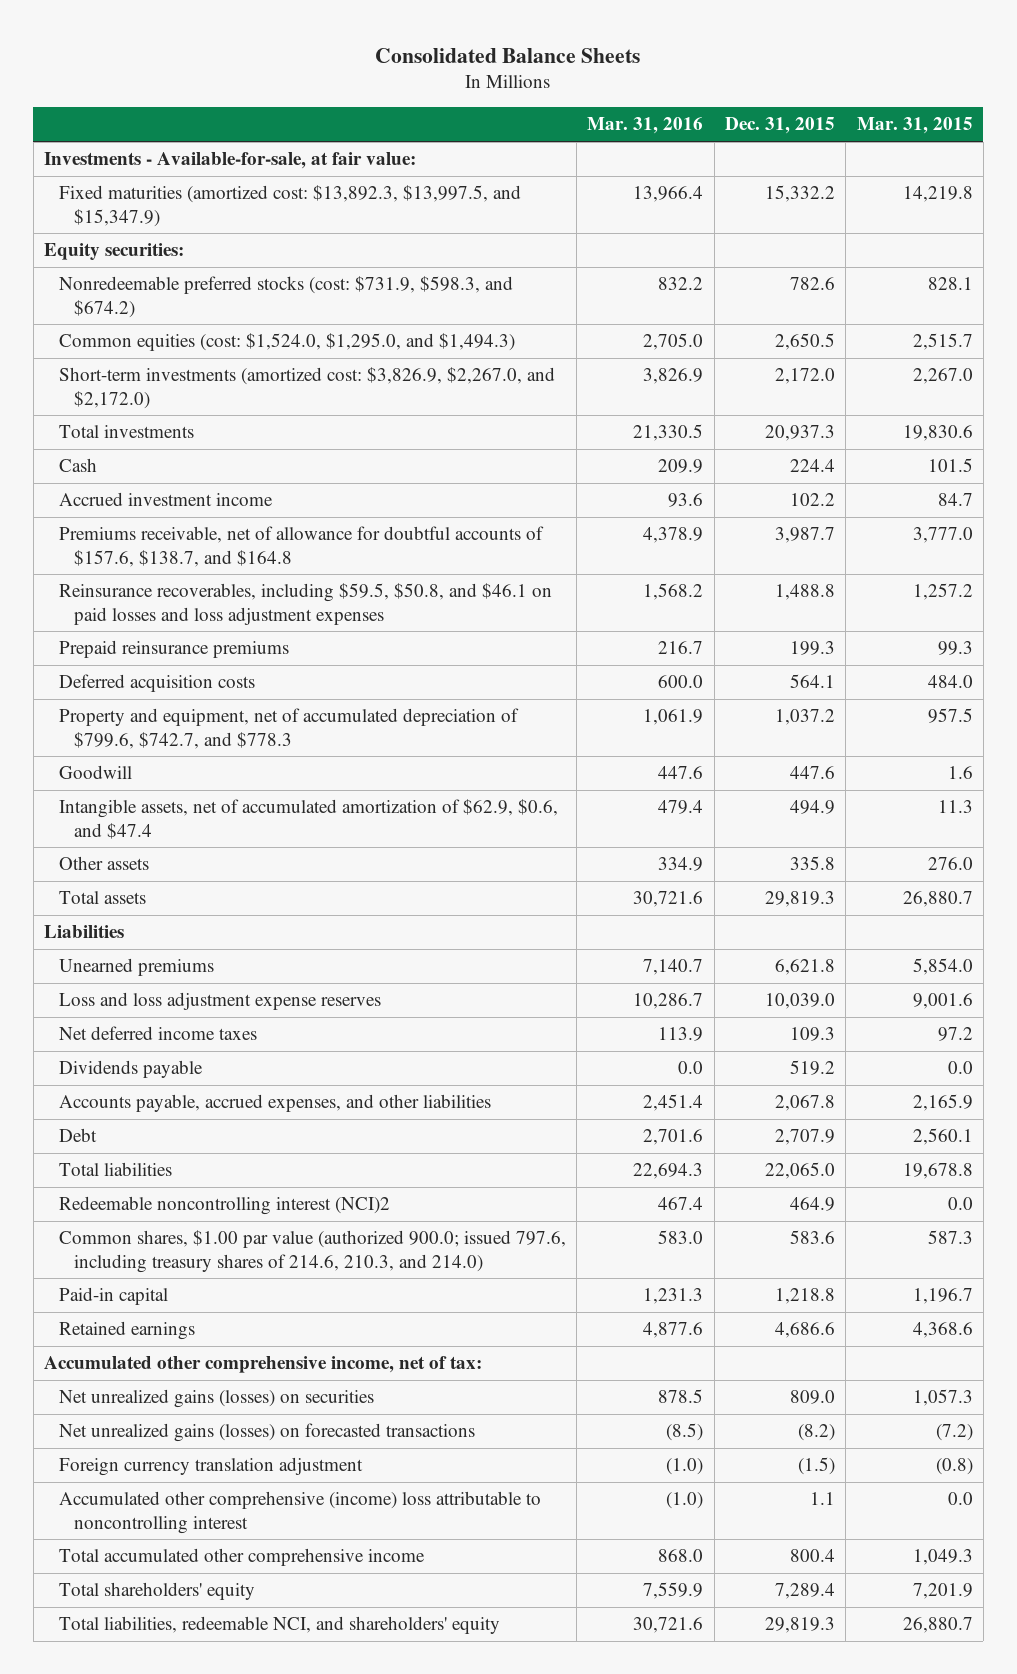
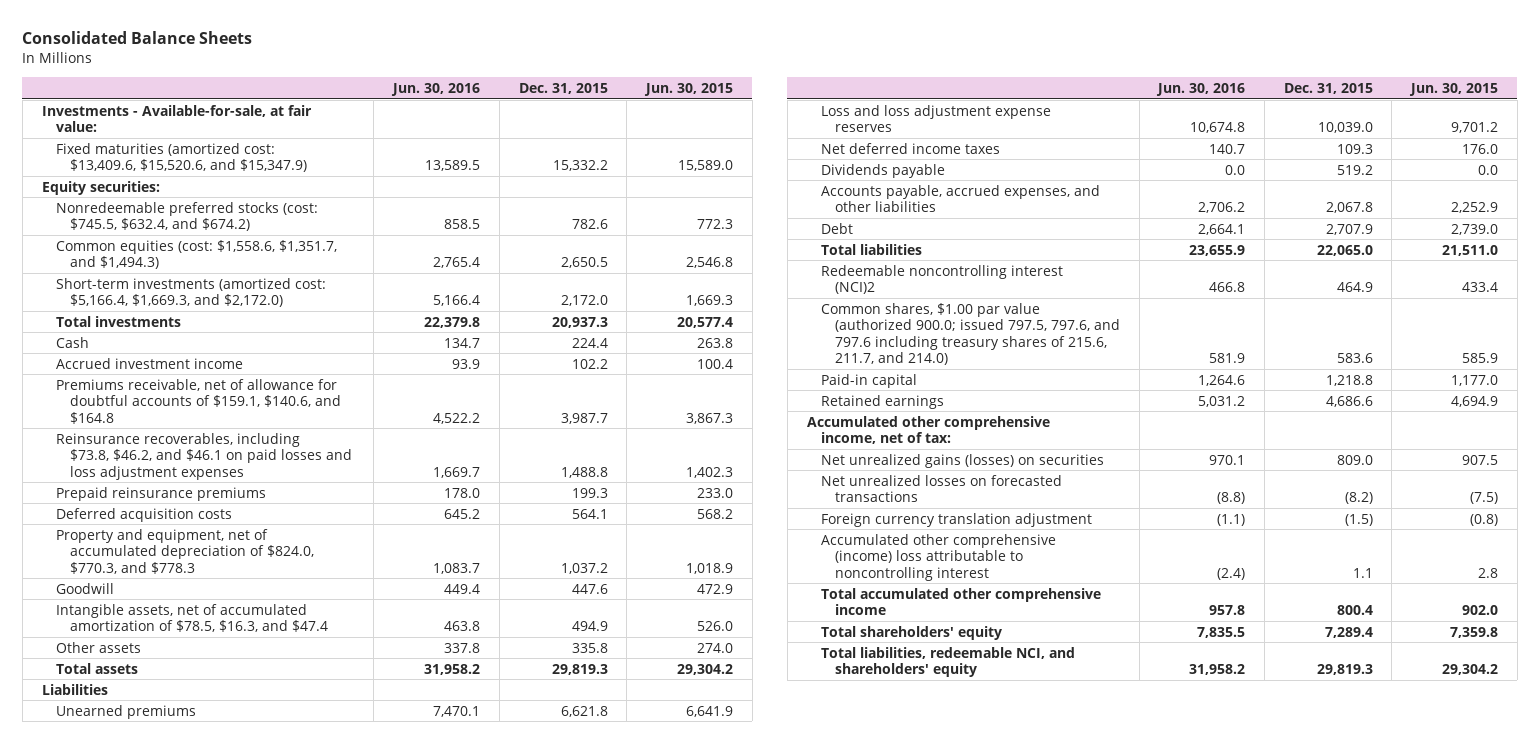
[587,117,704,135] Mar. 31, 2016 -> none
[856,117,973,135] Mar. 31, 2015 -> none
none -> [391,82,481,96] Jun. 30, 2016
none -> [643,82,733,96] Jun. 30, 2015
[58,185,521,227] Fixed maturities (amortized cost: $13,892.3, $13,997.5, and $15,347.9) -> [55,142,307,173] Fixed maturities (amortized cost: $13,409.6, $15,520.6, and $15,347.9)
[58,276,513,318] Nonredeemable preferred stocks (cost: $731.9, $598.3, and $674.2) -> [55,201,318,232] Nonredeemable preferred stocks (cost: $745.5, $632.4, and $674.2)
[58,333,515,352] Common equities (cost: $1,524.0, $1,295.0, and $1,494.3) -> [55,239,337,270] Common equities (cost: $1,558.6, $1,351.7, and $1,494.3)
[58,367,555,409] Short-term investments (amortized cost: $3,826.9, $2,267.0, and $2,172.0) -> [55,277,326,308] Short-term investments (amortized cost: $5,166.4, $1,669.3, and $2,172.0)
[58,526,544,567] Premiums receivable, net of allowance for doubtful accounts of $157.6, $138.7, and $164.8 -> [55,378,341,424] Premiums receivable, net of allowance for doubtful accounts of $159.1, $140.6, and $164.8
[58,583,552,625] Reinsurance recoverables, including $59.5, $50.8, and $46.1 on paid losses and loss adjustment expenses -> [55,432,352,480] Reinsurance recoverables, including $73.8, $46.2, and $46.1 on paid losses and loss adjustment expenses
[58,708,519,749] Property and equipment, net of accumulated depreciation of $799.6, $742.7, and $778.3 -> [55,528,314,574] Property and equipment, net of accumulated depreciation of $824.0, $770.3, and $778.3
[58,799,558,839] Intangible assets, net of accumulated amortization of $62.9, $0.6, and $47.4 -> [55,603,328,633] Intangible assets, net of accumulated amortization of $78.5, $16.3, and $47.4
[58,1230,566,1273] Common shares, $1.00 par value (authorized 900.0; issued 797.6, including treasury shares of 214.6, 210.3, and 214.0) -> [820,302,1120,366] Common shares, $1.00 par value (authorized 900.0; issued 797.5, 797.6, and 797.6 including treasury shares of 215.6, 211.7, and 214.0)
[58,1423,475,1443] Net unrealized gains (losses) on forecasted transactions -> [820,474,1062,503] Net unrealized losses on forecasted transactions

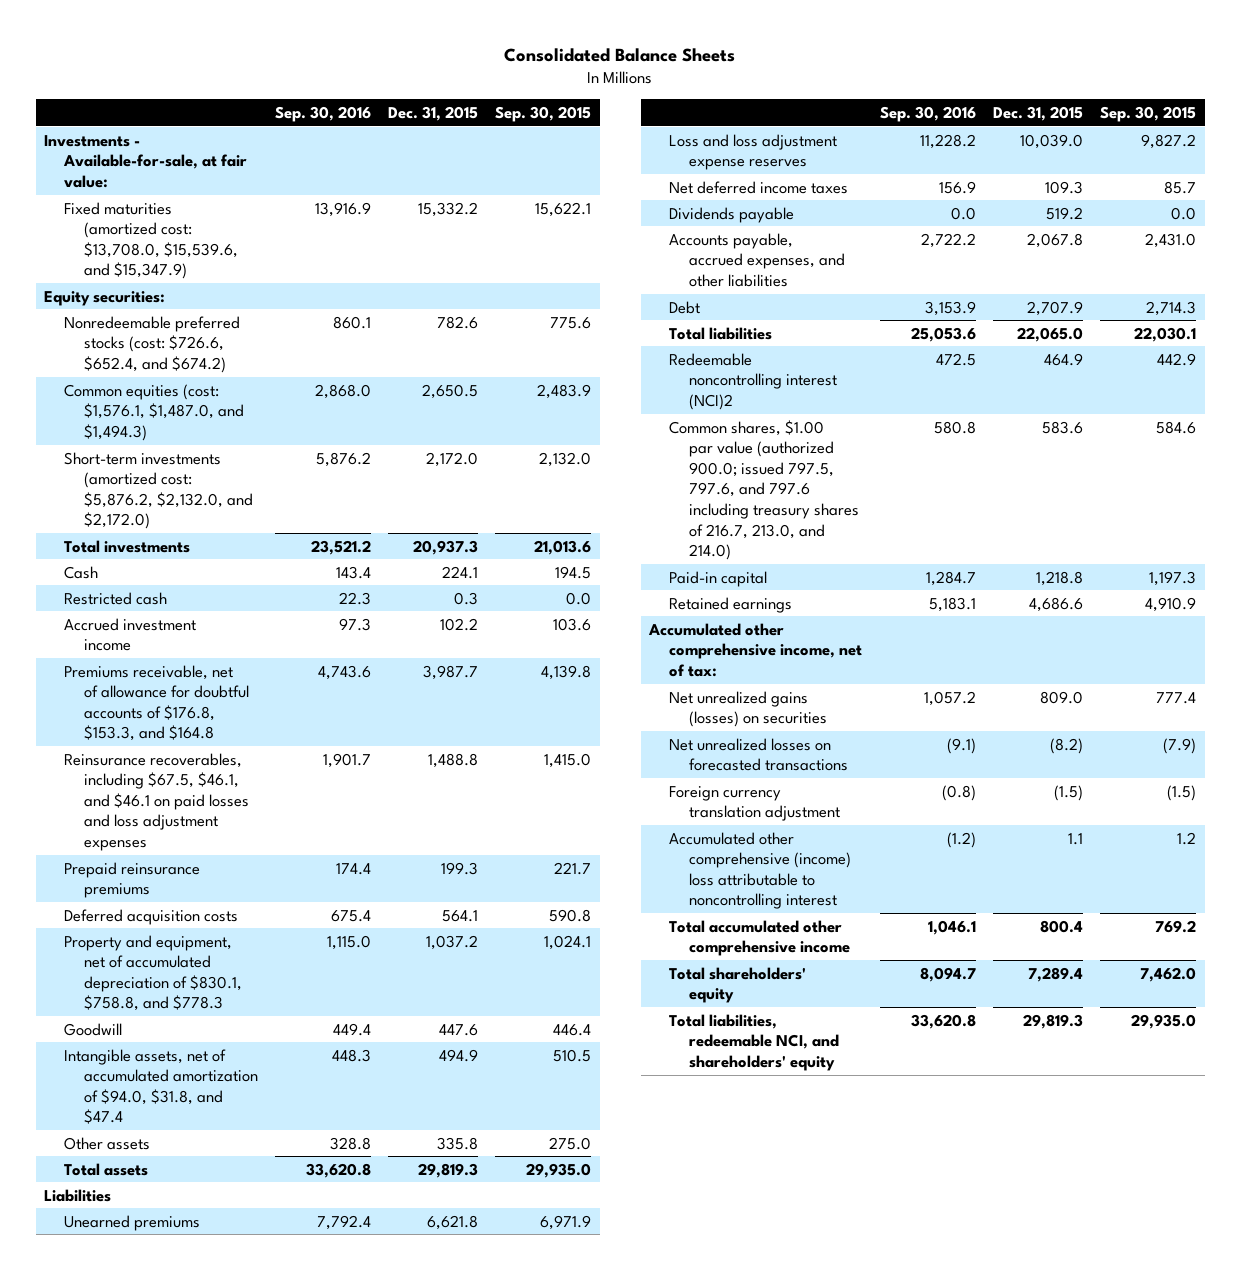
[391,82,481,96] Jun. 30, 2016 -> none
[643,82,733,96] Jun. 30, 2015 -> none
none -> [275,106,372,123] Sep. 30, 2016
none -> [495,106,592,123] Sep. 30, 2015
[55,142,307,173] Fixed maturities (amortized cost: $13,409.6, $15,520.6, and $15,347.9) -> [64,201,238,280] Fixed maturities (amortized cost: $13,708.0, $15,539.6, and $15,347.9)
[55,201,318,232] Nonredeemable preferred stocks (cost: $745.5, $632.4, and $674.2) -> [64,315,241,373] Nonredeemable preferred stocks (cost: $726.6, $652.4, and $674.2)
[55,239,337,270] Common equities (cost: $1,558.6, $1,351.7, and $1,494.3) -> [64,383,244,441] Common equities (cost: $1,576.1, $1,487.0, and $1,494.3)
[55,277,326,308] Short-term investments (amortized cost: $5,166.4, $1,669.3, and $2,172.0) -> [64,451,253,530] Short-term investments (amortized cost: $5,876.2, $2,132.0, and $2,172.0)
[571,337,608,348] 224.4 -> [442,565,479,579] 224.1
none -> [64,591,168,605] Restricted cash
[55,378,341,424] Premiums receivable, net of allowance for doubtful accounts of $159.1, $140.6, and $164.8 -> [64,664,249,742] Premiums receivable, net of allowance for doubtful accounts of $176.8, $153.3, and $164.8
[55,432,352,480] Reinsurance recoverables, including $73.8, $46.2, and $46.1 on paid losses and loss adjustment expenses -> [64,752,249,851] Reinsurance recoverables, including $67.5, $46.1, and $46.1 on paid losses and loss adjustment expenses
[55,528,314,574] Property and equipment, net of accumulated depreciation of $824.0, $770.3, and $778.3 -> [64,934,242,1012] Property and equipment, net of accumulated depreciation of $830.1, $758.8, and $778.3
[55,603,328,633] Intangible assets, net of accumulated amortization of $78.5, $16.3, and $47.4 -> [64,1048,258,1125] Intangible assets, net of accumulated amortization of $94.0, $31.8, and $47.4
[820,302,1120,366] Common shares, $1.00 par value (authorized 900.0; issued 797.5, 797.6, and 797.6 including treasury shares of 215.6, 211.7, and 214.0) -> [668,419,859,561] Common shares, $1.00 par value (authorized 900.0; issued 797.5, 797.6, and 797.6 including treasury shares of 216.7, 213.0, and 214.0)

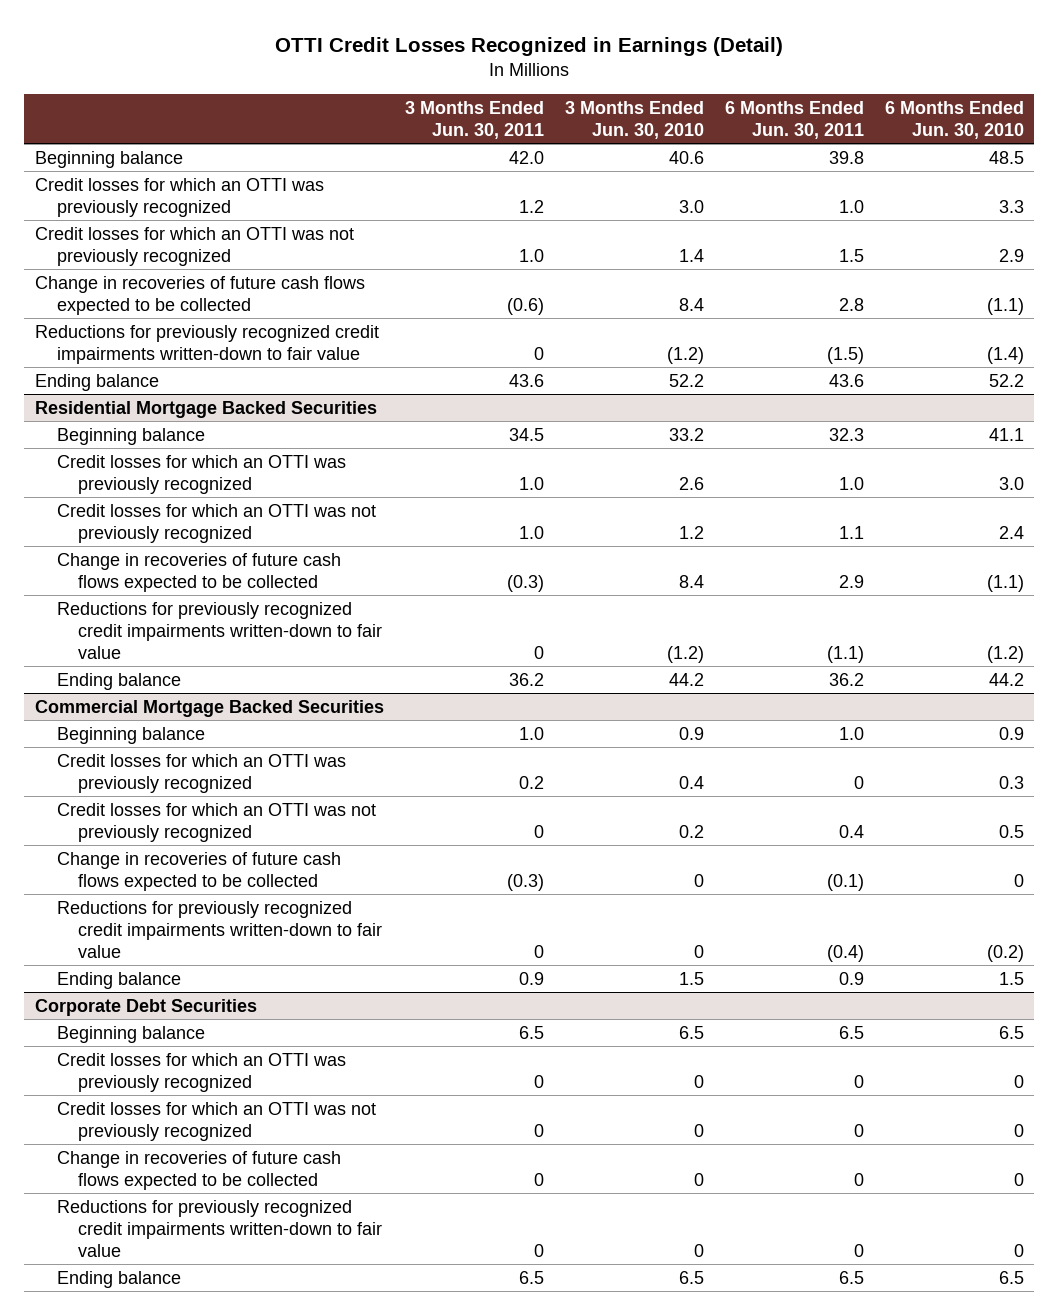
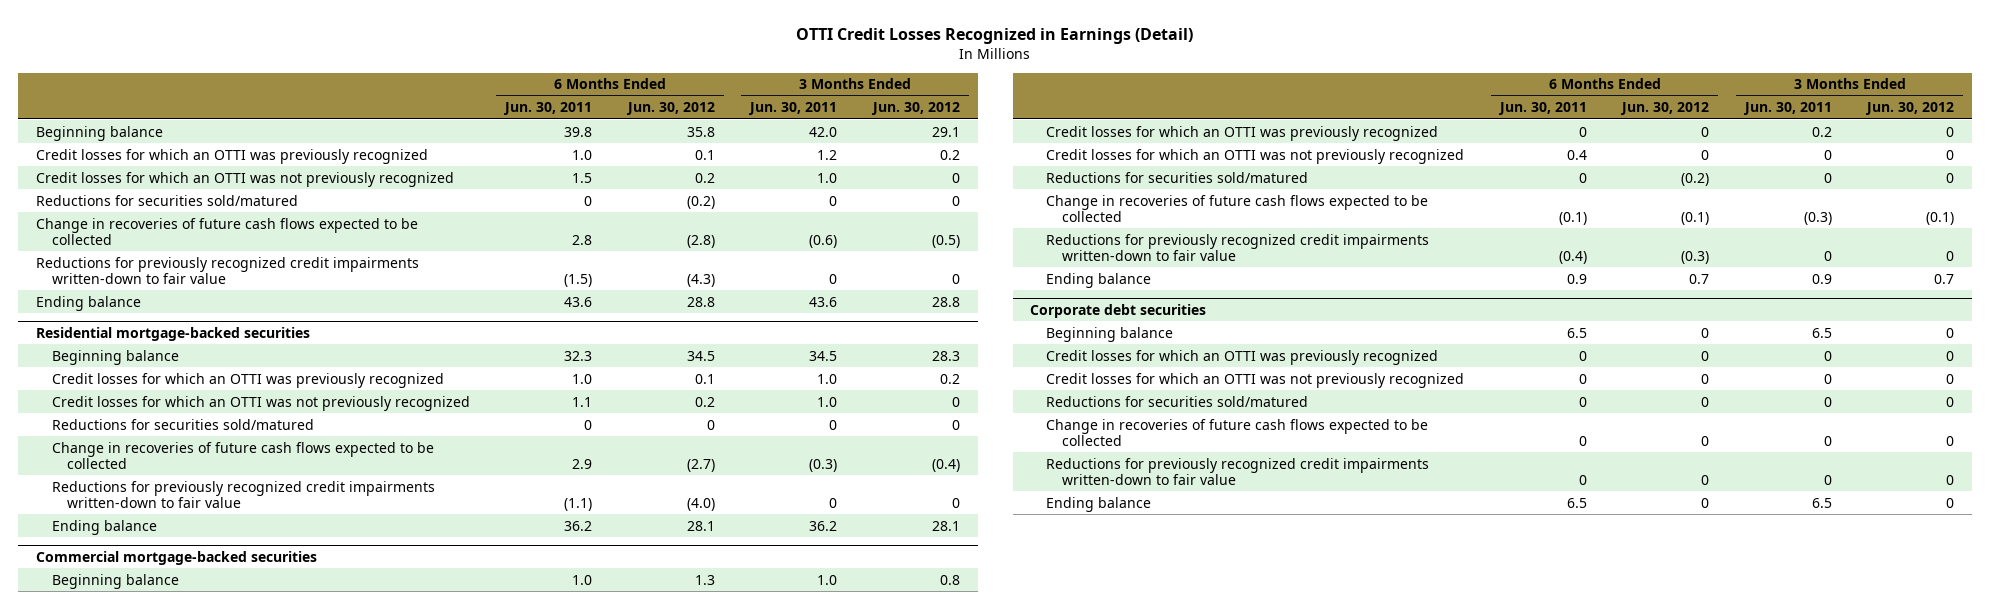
[564,101,704,140] 3 Months Ended Jun. 30, 2010 -> none
[884,101,1024,140] 6 Months Ended Jun. 30, 2010 -> none
none -> [625,102,715,116] Jun. 30, 2012
none -> [870,102,960,116] Jun. 30, 2012
none -> [35,194,298,206] Reductions for securities sold/matured
[34,400,377,418] Residential Mortgage Backed Securities -> [35,326,310,341] Residential mortgage-backed securities
none -> [51,418,314,430] Reductions for securities sold/matured
[34,699,384,717] Commercial Mortgage Backed Securities -> [35,550,317,565] Commercial mortgage-backed securities
none -> [1046,171,1309,183] Reductions for securities sold/matured
[34,998,257,1016] Corporate Debt Securities -> [1030,303,1207,318] Corporate debt securities
none -> [1046,395,1309,407] Reductions for securities sold/matured

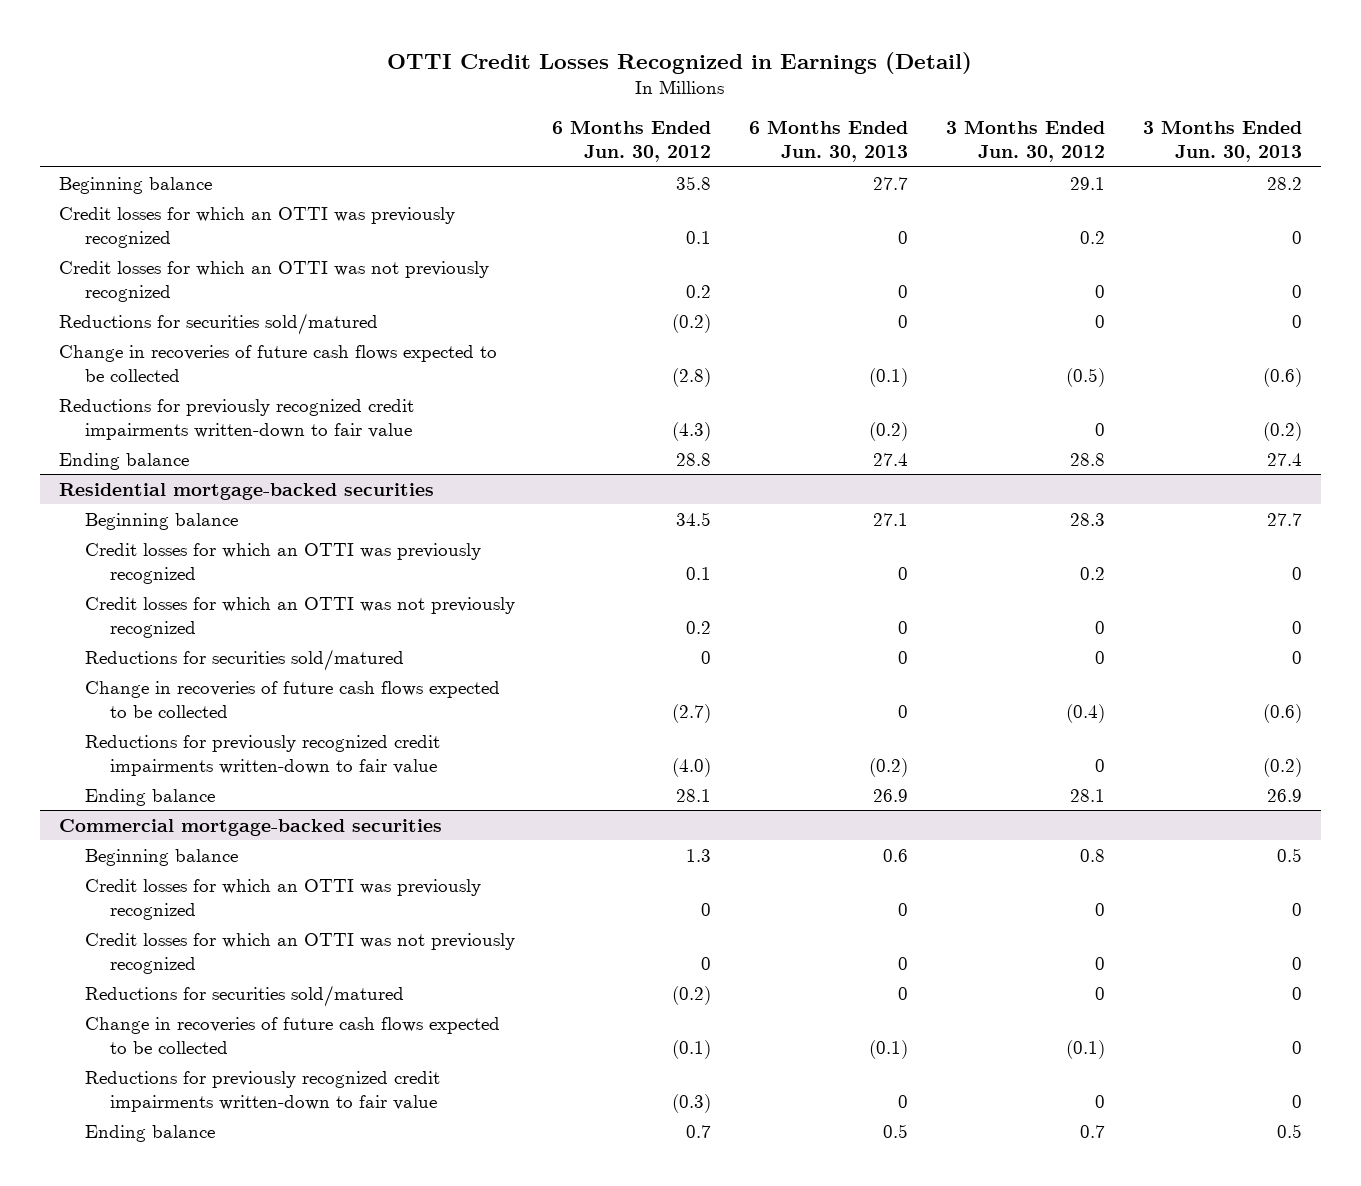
[503,102,593,116] Jun. 30, 2011 -> none
[748,102,838,116] Jun. 30, 2011 -> none
none -> [749,119,909,162] 6 Months Ended Jun. 30, 2013
none -> [1142,119,1302,162] 3 Months Ended Jun. 30, 2013
[1030,303,1207,318] Corporate debt securities -> none
[1046,326,1174,342] Beginning balance -> none
[1046,349,1439,365] Credit losses for which an OTTI was previously recognized -> none
[1046,372,1465,388] Credit losses for which an OTTI was not previously recognized -> none
[1046,395,1309,407] Reductions for securities sold/matured -> none
[1046,418,1429,446] Change in recoveries of future cash flows expected to be collected -> none
[1046,457,1430,485] Reductions for previously recognized credit impairments written-down to fair value -> none
[1046,496,1152,512] Ending balance -> none

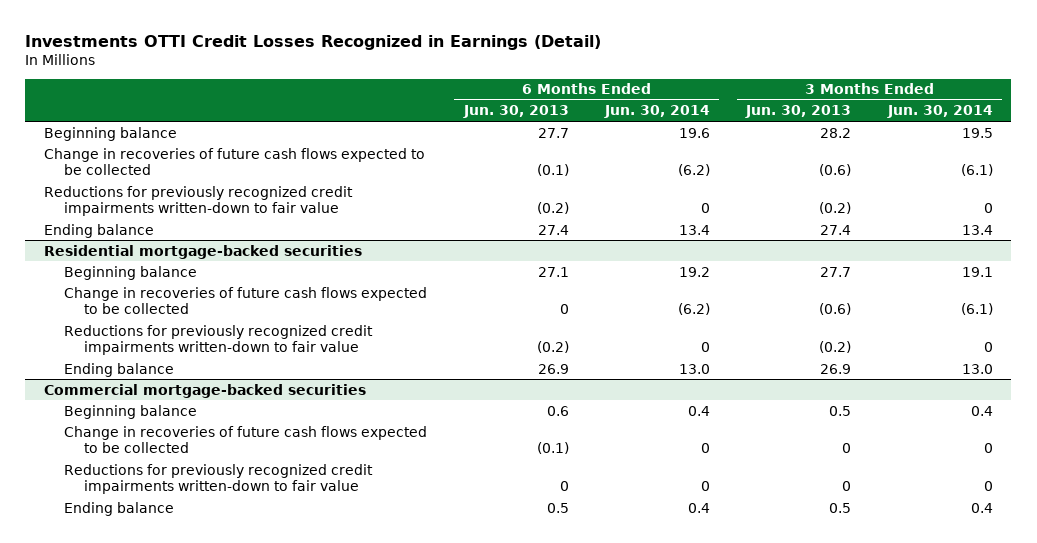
[387,51,973,74] OTTI Credit Losses Recognized in Earnings (Detail) -> [25,34,602,50] Investments OTTI Credit Losses Recognized in Earnings (Detail)
[552,119,712,162] 6 Months Ended Jun. 30, 2012 -> none
[946,119,1106,162] 3 Months Ended Jun. 30, 2012 -> none
none -> [603,105,710,119] Jun. 30, 2014
none -> [886,105,993,119] Jun. 30, 2014
[58,206,455,248] Credit losses for which an OTTI was previously recognized -> none
[58,260,489,302] Credit losses for which an OTTI was not previously recognized -> none
[58,312,378,335] Reductions for securities sold/matured -> none
[84,542,481,584] Credit losses for which an OTTI was previously recognized -> none
[84,596,515,638] Credit losses for which an OTTI was not previously recognized -> none
[84,648,404,671] Reductions for securities sold/matured -> none
[84,878,481,920] Credit losses for which an OTTI was previously recognized -> none
[84,932,515,974] Credit losses for which an OTTI was not previously recognized -> none
[84,984,404,1007] Reductions for securities sold/matured -> none

